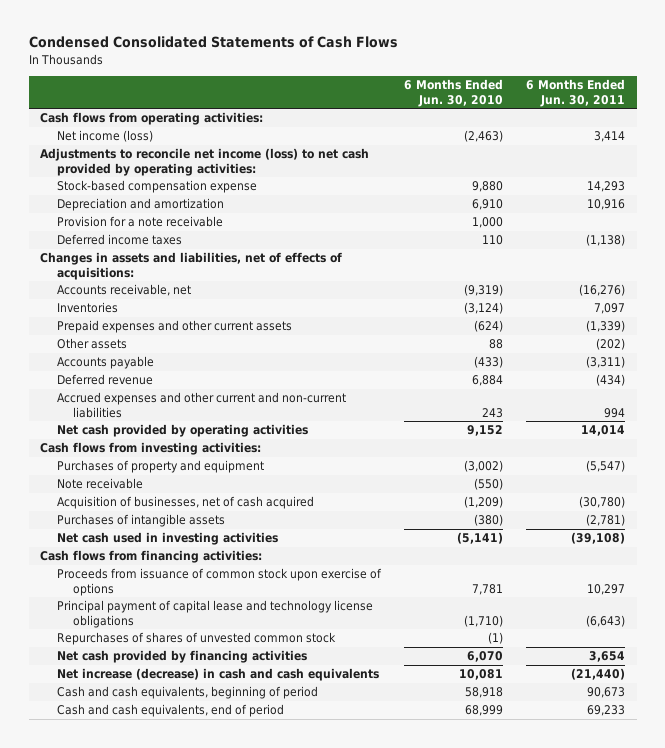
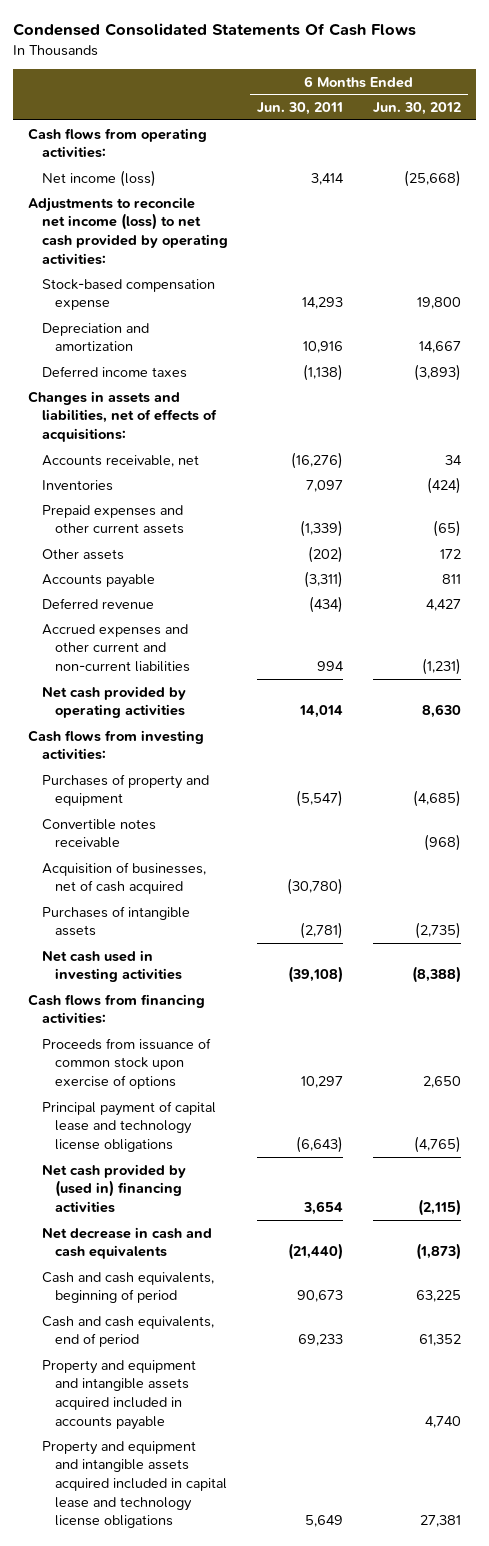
[28,36,398,49] Condensed Consolidated Statements of Cash Flows -> [12,23,416,37] Condensed Consolidated Statements Of Cash Flows
[403,79,503,107] 6 Months Ended Jun. 30, 2010 -> none
none -> [373,102,462,116] Jun. 30, 2012
[56,216,223,228] Provision for a note receivable -> none
[56,478,143,490] Note receivable -> [41,818,156,849] Convertible notes receivable
[56,632,336,646] Repurchases of shares of unvested common stock -> none
[56,650,307,664] Net cash provided by financing activities -> [41,1163,186,1213] Net cash provided by (used in) financing activities
[56,668,379,682] Net increase (decrease) in cash and cash equivalents -> [41,1226,212,1260] Net decrease in cash and cash equivalents
none -> [41,1359,196,1430] Property and equipment and intangible assets acquired included in accounts payable
none -> [41,1440,228,1529] Property and equipment and intangible assets acquired included in capital lease and technology license obligations

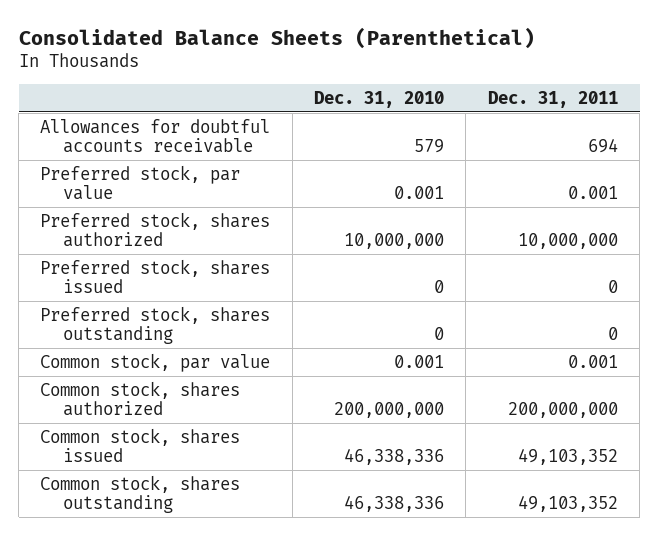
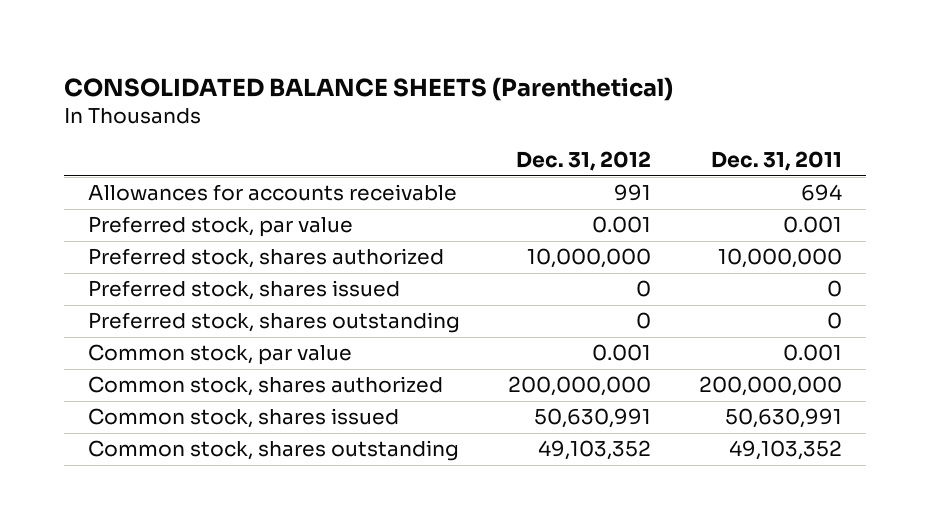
[18,26,535,49] Consolidated Balance Sheets (Parenthetical) -> [63,76,673,101] CONSOLIDATED BALANCE SHEETS (Parenthetical)
[314,90,445,108] Dec. 31, 2010 -> none
none -> [515,151,651,172] Dec. 31, 2012
[40,118,271,154] Allowances for doubtful accounts receivable -> [87,184,457,202] Allowances for accounts receivable
[517,448,618,466] 49,103,352 -> [724,408,842,429] 50,630,991

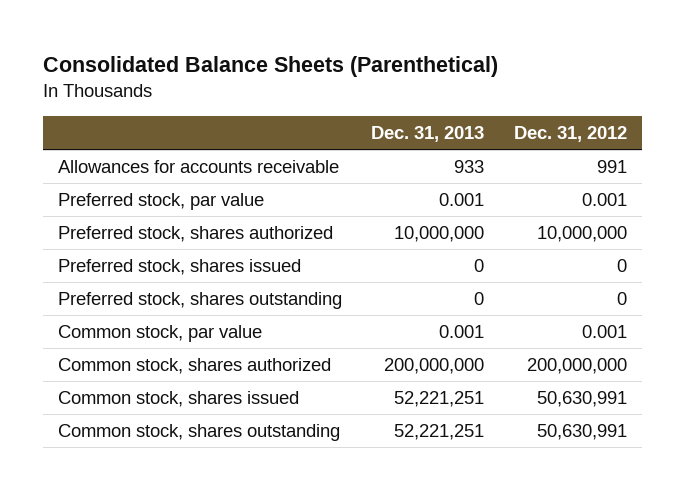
[63,76,673,101] CONSOLIDATED BALANCE SHEETS (Parenthetical) -> [43,56,499,78] Consolidated Balance Sheets (Parenthetical)
[710,151,842,172] Dec. 31, 2011 -> none
none -> [371,125,485,142] Dec. 31, 2013
[537,440,651,461] 49,103,352 -> [536,424,627,441] 50,630,991

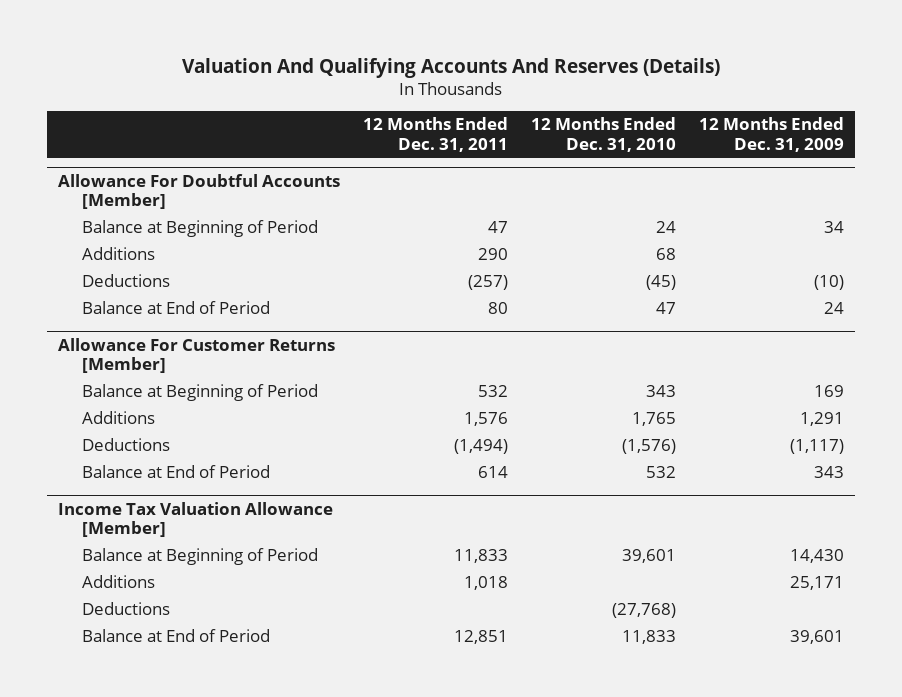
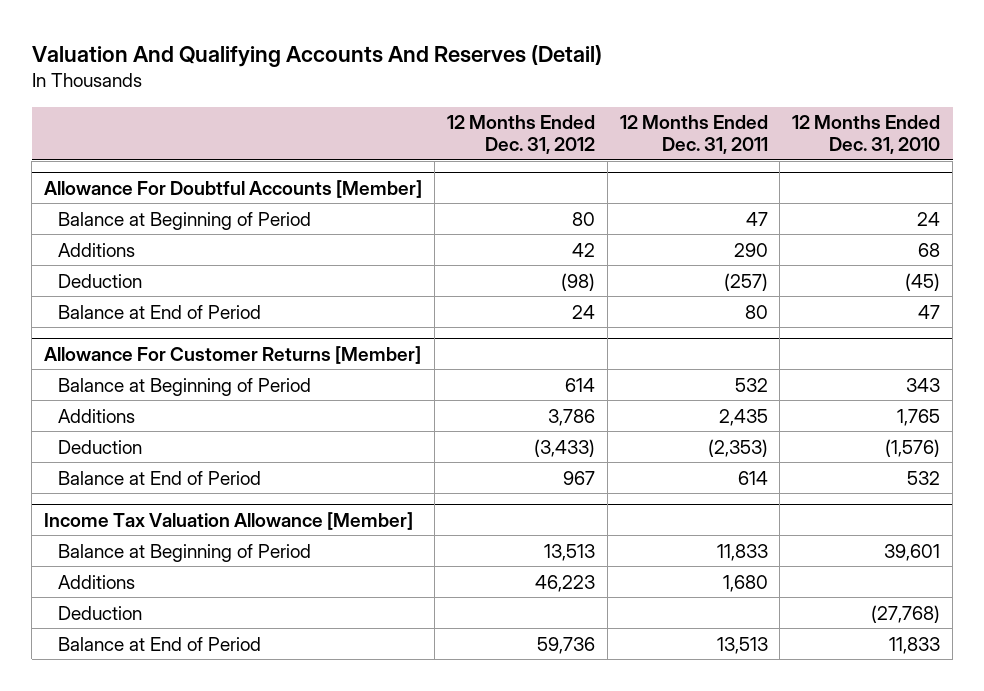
[182,57,721,78] Valuation And Qualifying Accounts And Reserves (Details) -> [31,44,602,67] Valuation And Qualifying Accounts And Reserves (Detail)
[698,116,844,152] 12 Months Ended Dec. 31, 2009 -> none
none -> [446,115,595,155] 12 Months Ended Dec. 31, 2012
[81,274,170,288] Deductions -> [57,273,142,288] Deduction
[464,412,509,427] 1,576 -> [718,408,768,426] 2,435
[81,438,170,452] Deductions -> [57,439,142,454] Deduction
[454,439,509,455] (1,494) -> [707,438,768,457] (2,353)
[464,576,509,591] 1,018 -> [722,574,768,592] 1,680
[81,602,170,616] Deductions -> [57,605,142,620] Deduction
[454,630,509,645] 12,851 -> [716,636,768,654] 13,513

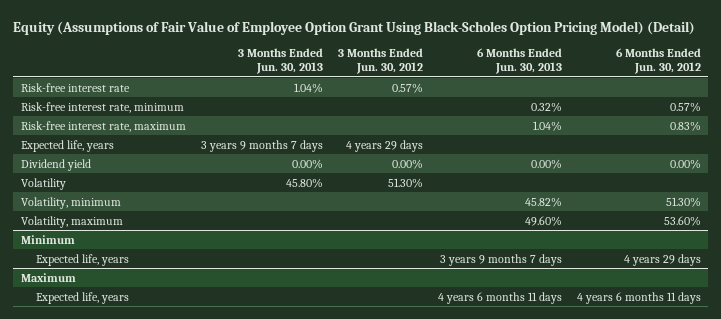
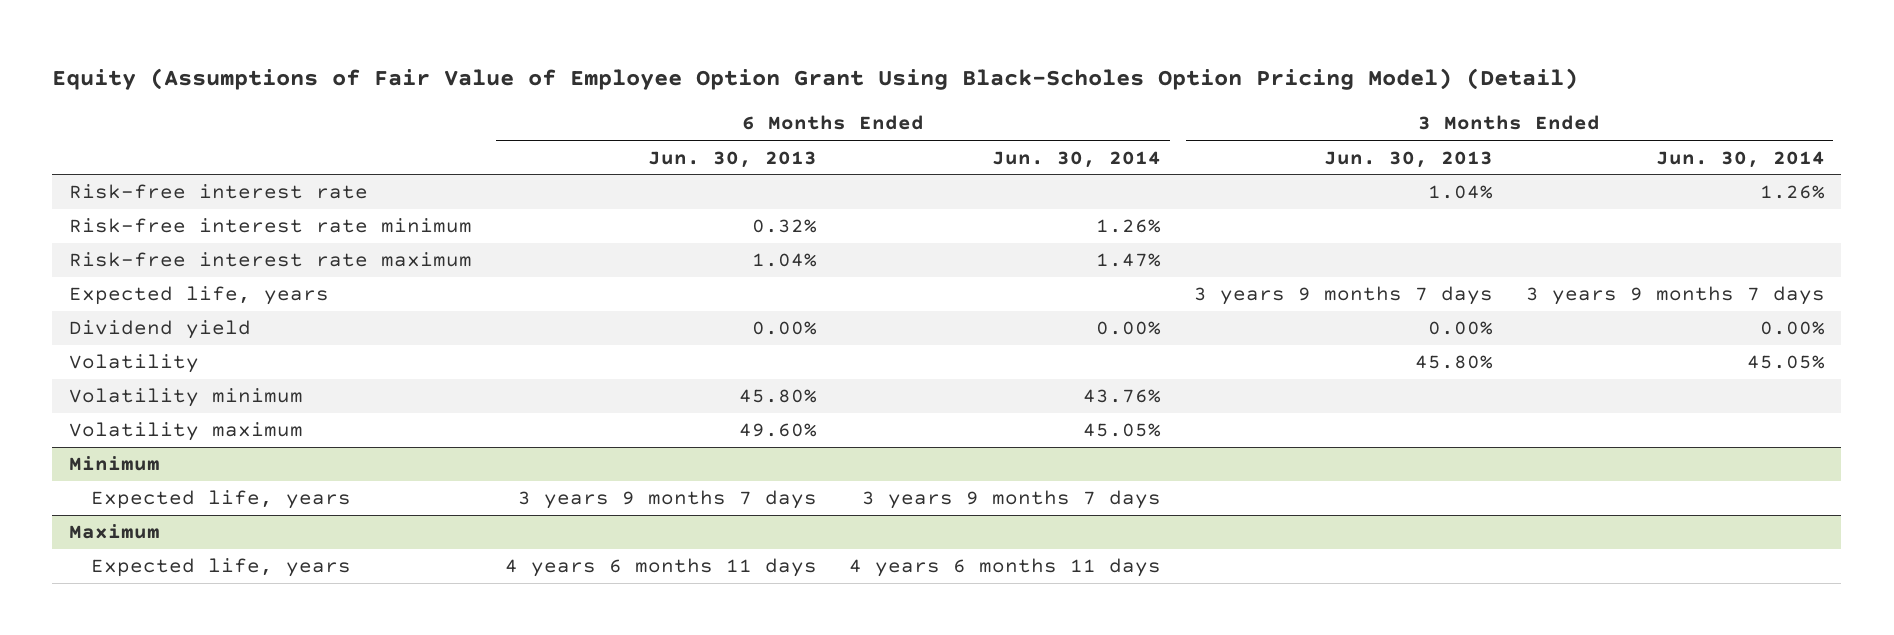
[337,48,423,75] 3 Months Ended Jun. 30, 2012 -> none
[615,48,701,75] 6 Months Ended Jun. 30, 2012 -> none
none -> [992,150,1162,168] Jun. 30, 2014
none -> [1655,150,1825,168] Jun. 30, 2014
[20,101,184,113] Risk-free interest rate, minimum -> [68,218,472,234] Risk-free interest rate minimum
[20,120,186,132] Risk-free interest rate, maximum -> [68,252,472,268] Risk-free interest rate maximum
[20,196,121,209] Volatility, minimum -> [68,388,303,408] Volatility minimum
[524,196,562,207] 45.82% -> [738,389,817,404] 45.80%
[20,215,123,228] Volatility, maximum -> [68,422,303,442] Volatility maximum

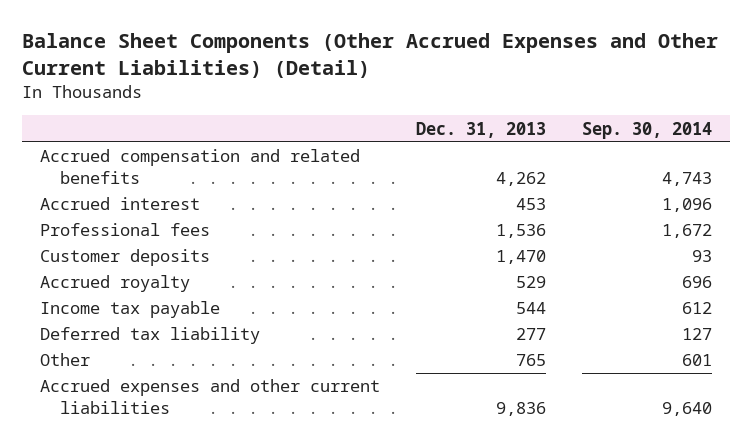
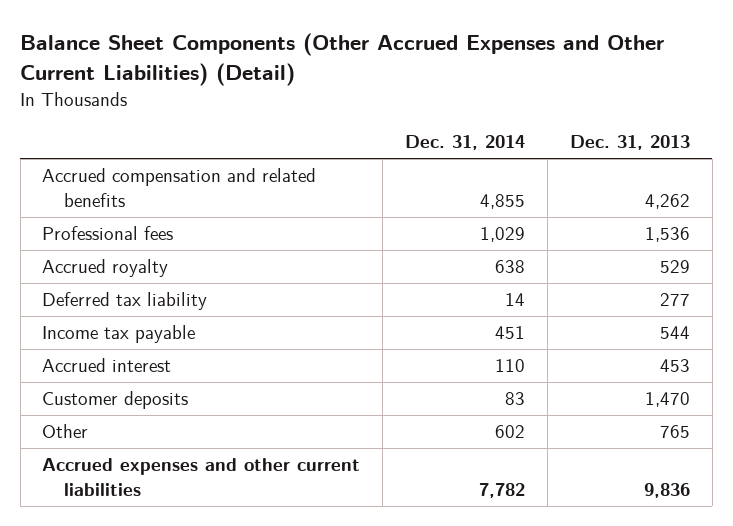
[581,121,712,139] Sep. 30, 2014 -> none
none -> [405,135,526,151] Dec. 31, 2014
[39,301,220,319] Income tax payable -> [42,325,196,344] Income tax payable
[39,197,200,211] Accrued interest -> [42,358,172,373] Accrued interest
[39,249,210,267] Customer deposits -> [42,391,189,410] Customer deposits

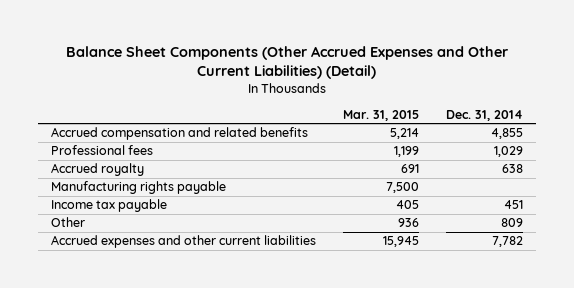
[570,135,691,151] Dec. 31, 2013 -> none
none -> [343,109,420,121] Mar. 31, 2015
[42,292,208,311] Deferred tax liability -> none
none -> [51,181,227,195] Manufacturing rights payable
[42,358,172,373] Accrued interest -> none
[42,391,189,410] Customer deposits -> none
[495,425,526,439] 602 -> [500,218,523,228] 809

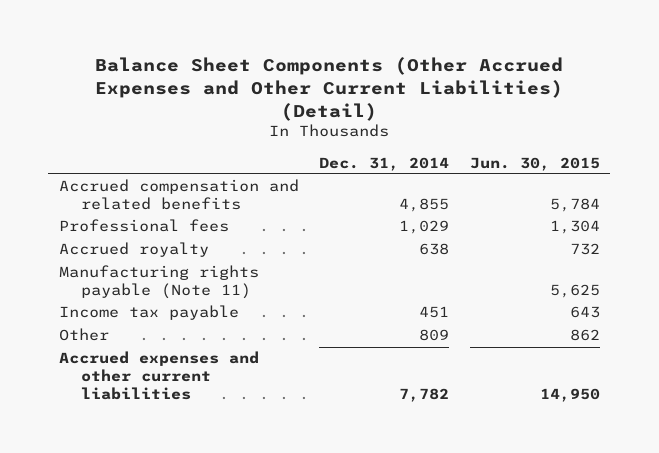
[343,109,420,121] Mar. 31, 2015 -> none
none -> [470,156,601,171] Jun. 30, 2015
[51,181,227,195] Manufacturing rights payable -> [58,265,259,300] Manufacturing rights payable (Note 11)

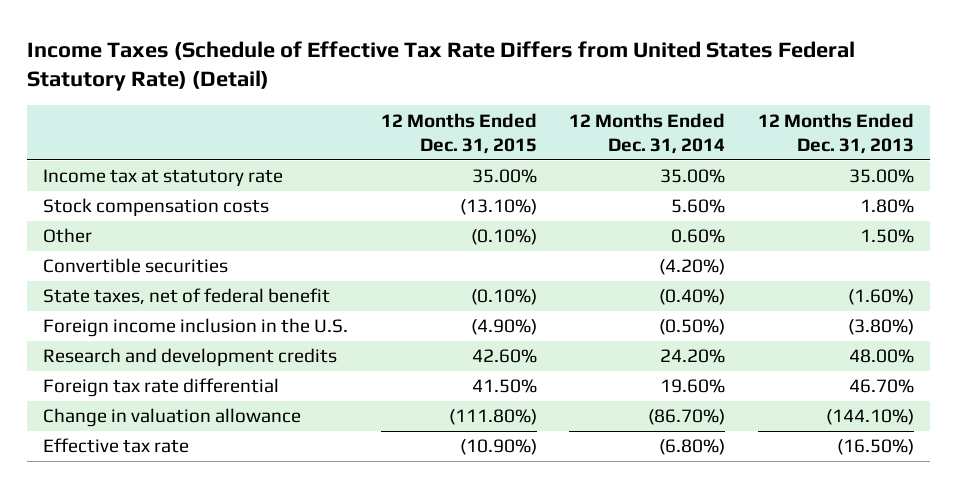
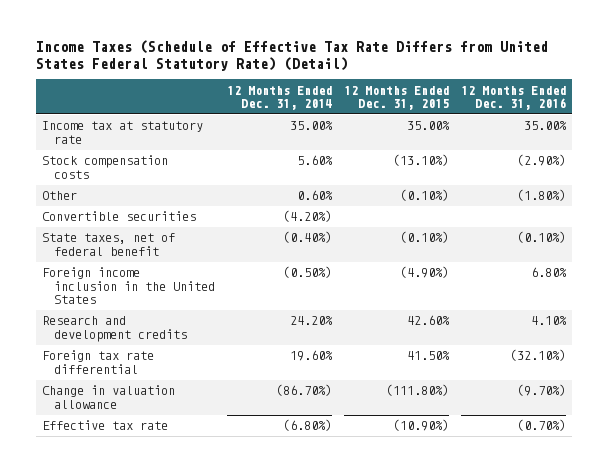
[757,112,914,154] 12 Months Ended Dec. 31, 2013 -> none
none -> [460,85,566,110] 12 Months Ended Dec. 31, 2016
[43,318,349,338] Foreign income inclusion in the U.S. -> [41,267,215,305] Foreign income inclusion in the United States

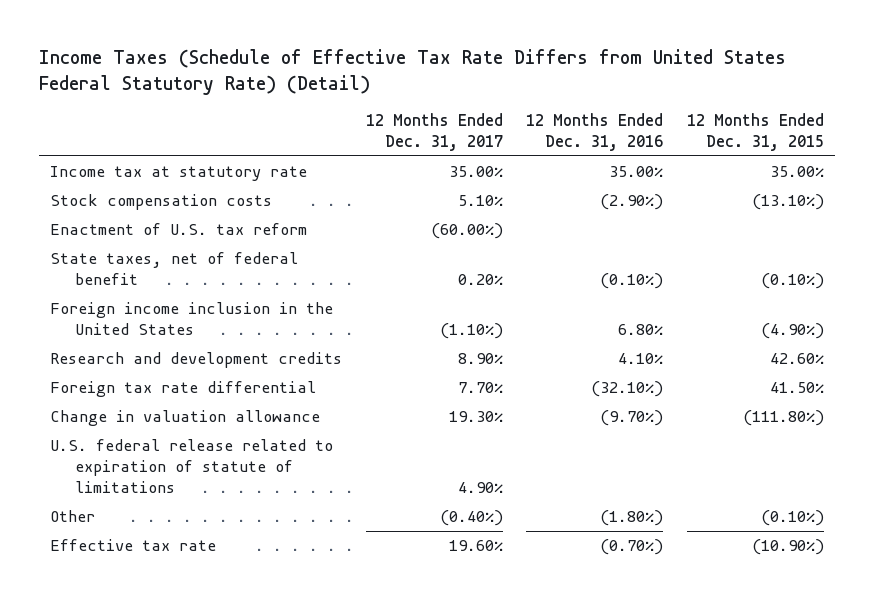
[226,85,332,110] 12 Months Ended Dec. 31, 2014 -> none
none -> [365,112,503,151] 12 Months Ended Dec. 31, 2017
[41,211,196,222] Convertible securities -> none
none -> [50,222,308,235] Enactment of U.S. tax reform
none -> [50,438,334,494] U.S. federal release related to expiration of statute of limitations
[41,191,77,201] Other -> [50,509,96,522] Other

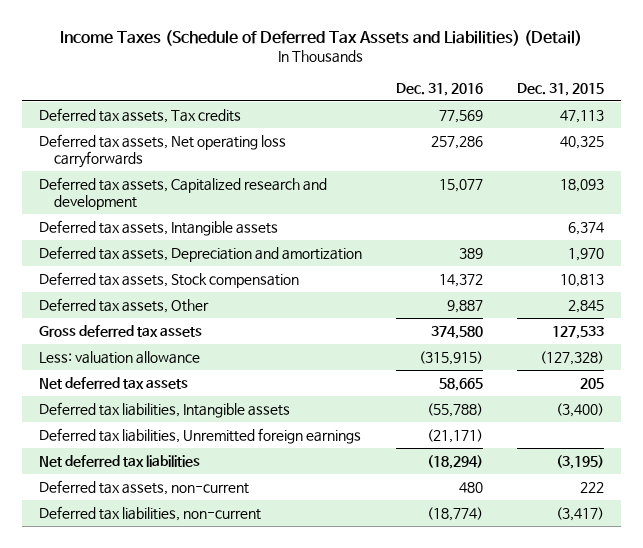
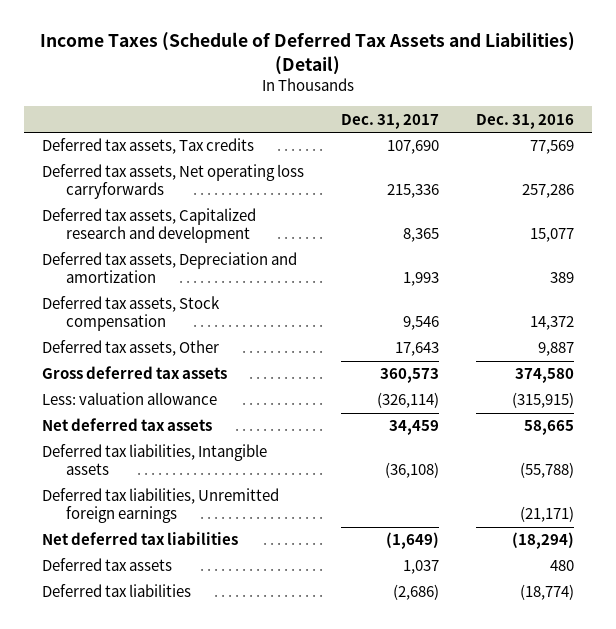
[516,82,604,96] Dec. 31, 2015 -> none
none -> [340,113,439,129] Dec. 31, 2017
[38,219,278,236] Deferred tax assets, Intangible assets -> none
[38,479,249,495] Deferred tax assets, non-current -> [42,558,173,572] Deferred tax assets
[38,505,261,521] Deferred tax liabilities, non-current -> [42,584,192,598] Deferred tax liabilities

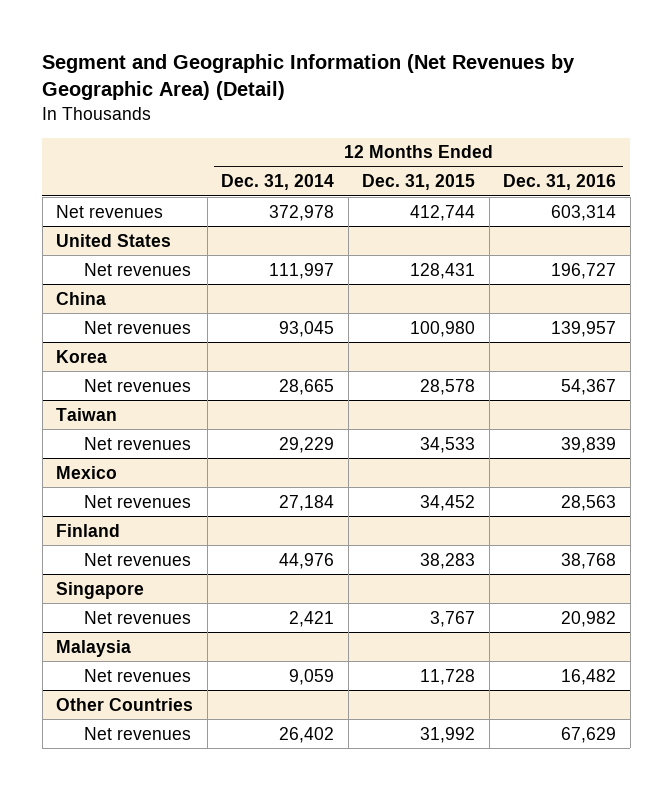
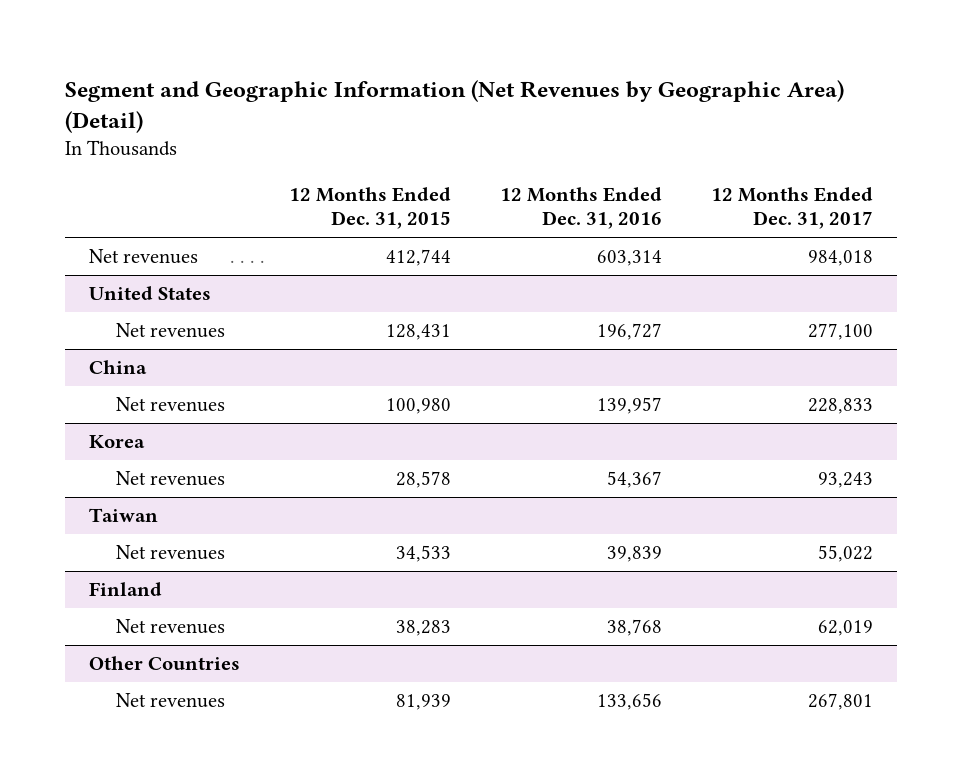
[221,174,335,191] Dec. 31, 2014 -> none
none -> [710,186,873,230] 12 Months Ended Dec. 31, 2017
[56,465,118,479] Mexico -> none
[83,494,191,508] Net revenues -> none
[56,581,145,599] Singapore -> none
[83,610,191,624] Net revenues -> none
[56,639,132,657] Malaysia -> none
[83,668,191,682] Net revenues -> none
[420,726,476,743] 31,992 -> [396,694,452,711] 81,939
[561,726,617,743] 67,629 -> [596,693,662,711] 133,656

